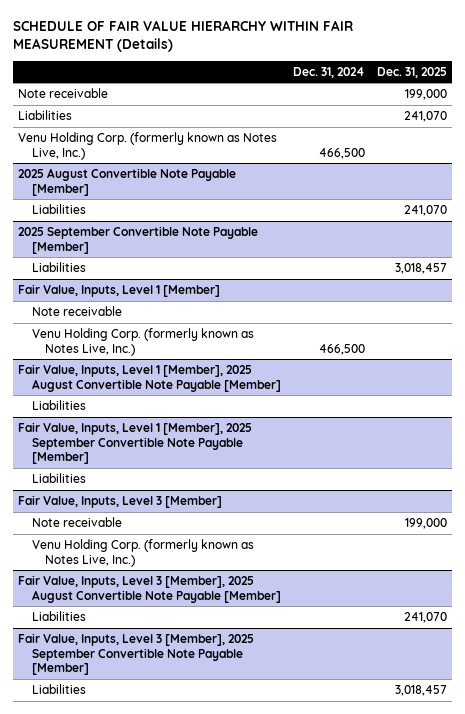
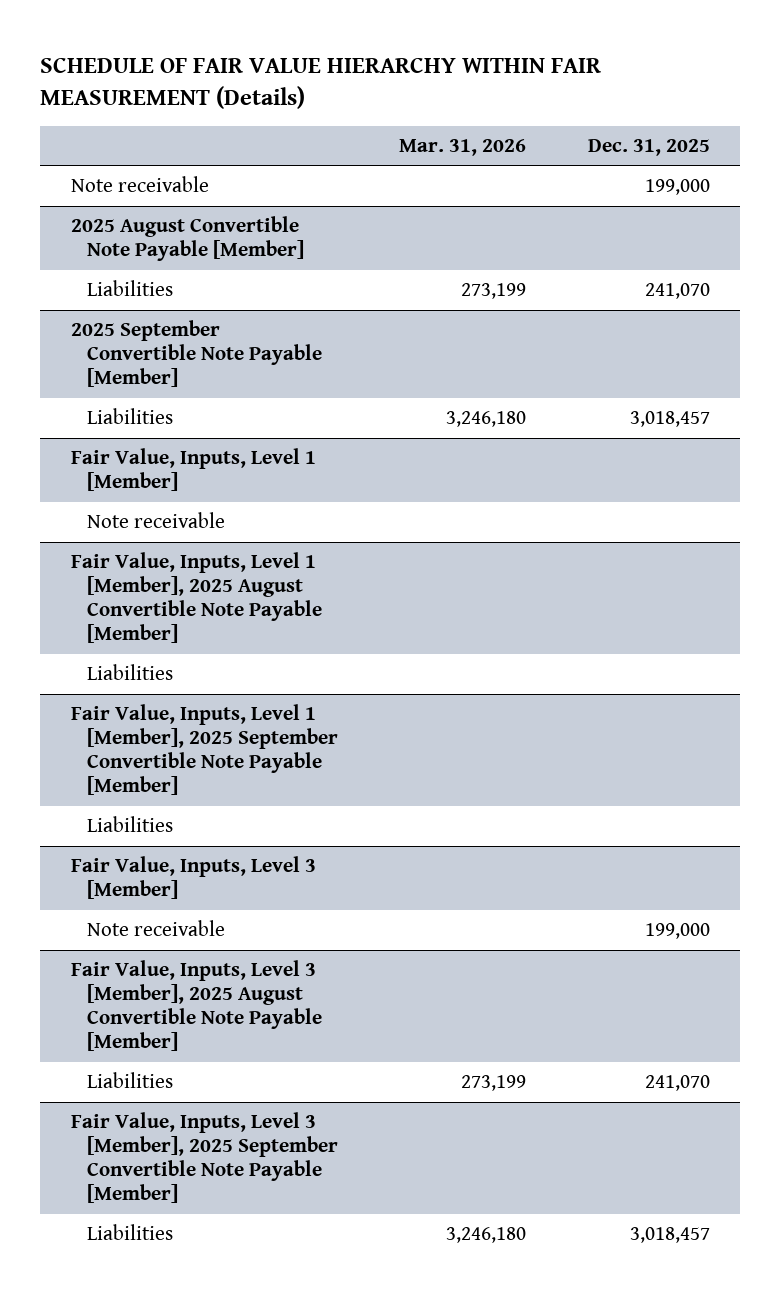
[292,66,365,78] Dec. 31, 2024 -> none
none -> [399,139,527,157] Mar. 31, 2026
[18,110,73,121] Liabilities -> none
[18,132,278,160] Venu Holding Corp. (formerly known as Notes Live, Inc.) -> none
[31,328,254,356] Venu Holding Corp. (formerly known as Notes Live, Inc.) -> none
[31,539,254,567] Venu Holding Corp. (formerly known as Notes Live, Inc.) -> none

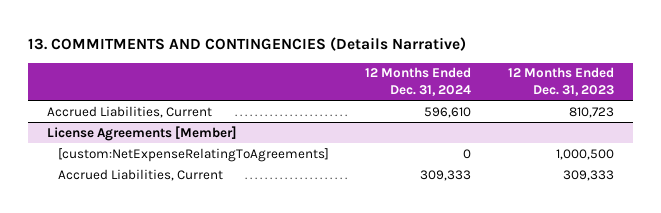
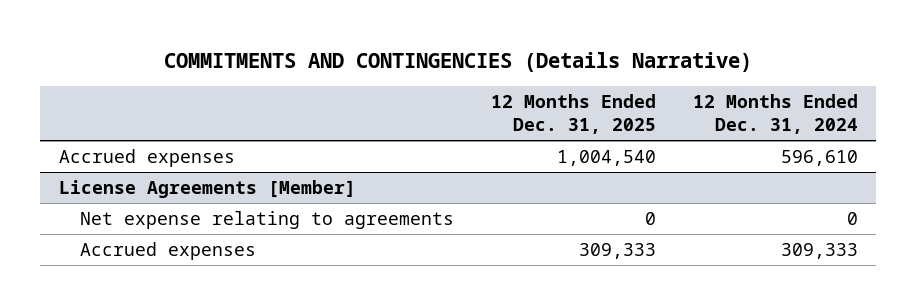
[28,37,467,52] 13. COMMITMENTS AND CONTINGENCIES (Details Narrative) -> [164,51,753,72] COMMITMENTS AND CONTINGENCIES (Details Narrative)
[508,67,615,97] 12 Months Ended Dec. 31, 2023 -> none
none -> [490,93,656,134] 12 Months Ended Dec. 31, 2025
[46,105,212,118] Accrued Liabilities, Current -> [58,149,235,168] Accrued expenses
[57,147,329,162] [custom:NetExpenseRelatingToAgreements] -> [80,211,455,230] Net expense relating to agreements
[57,168,223,181] Accrued Liabilities, Current -> [80,242,257,261] Accrued expenses

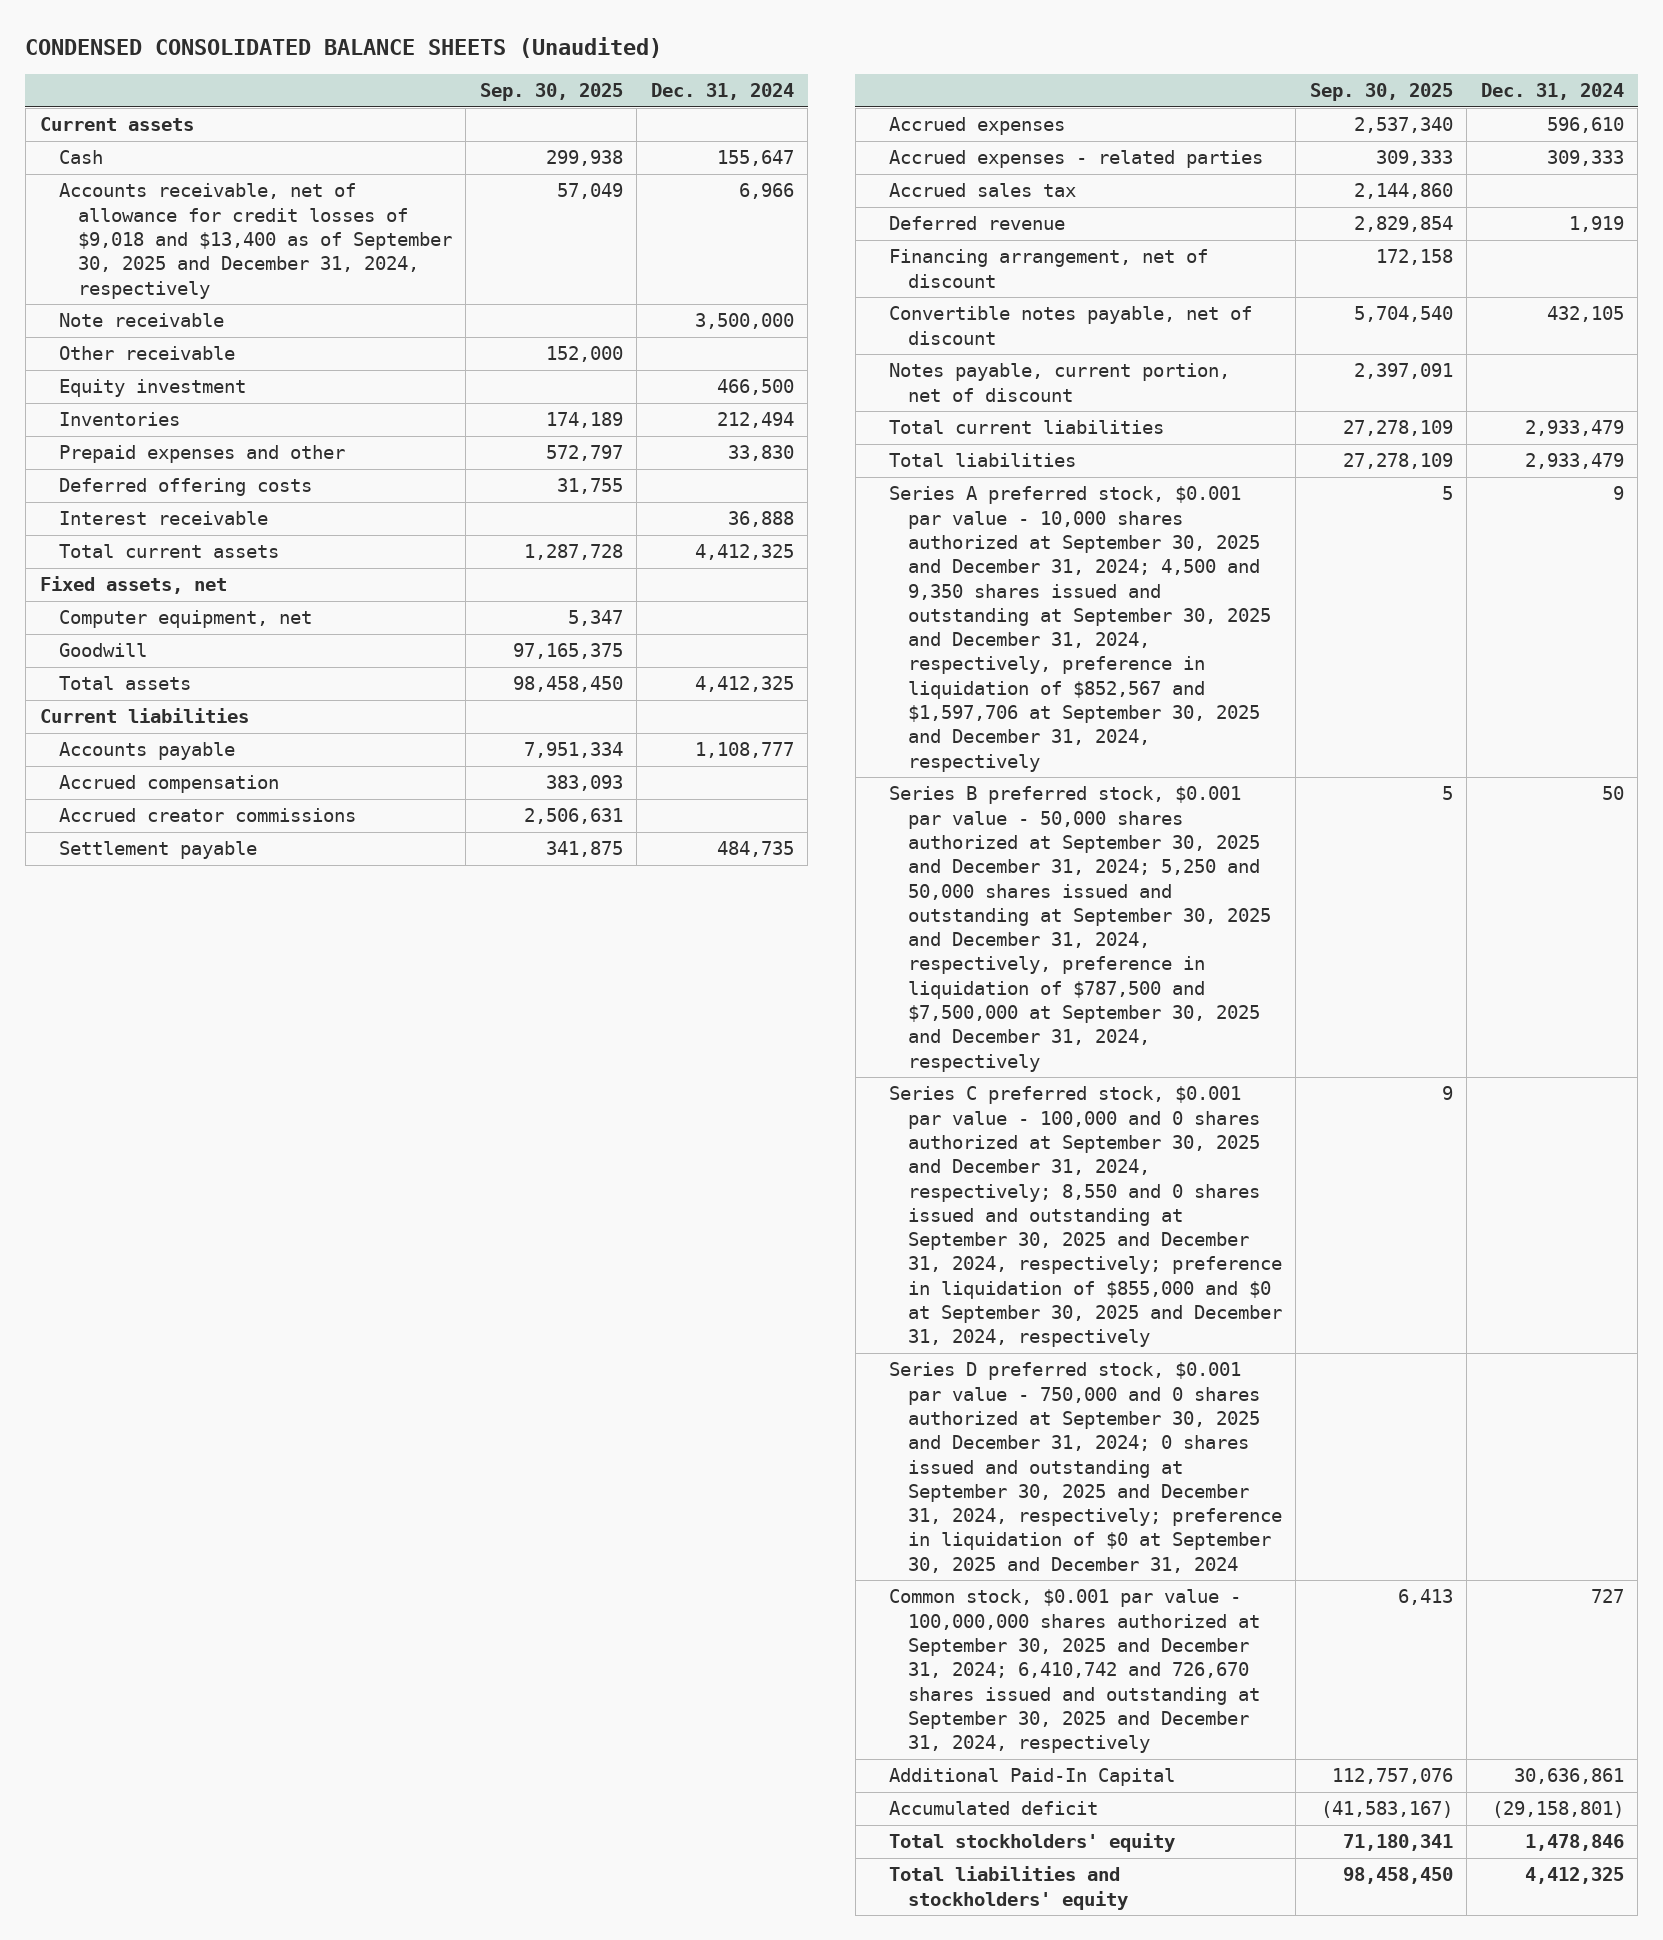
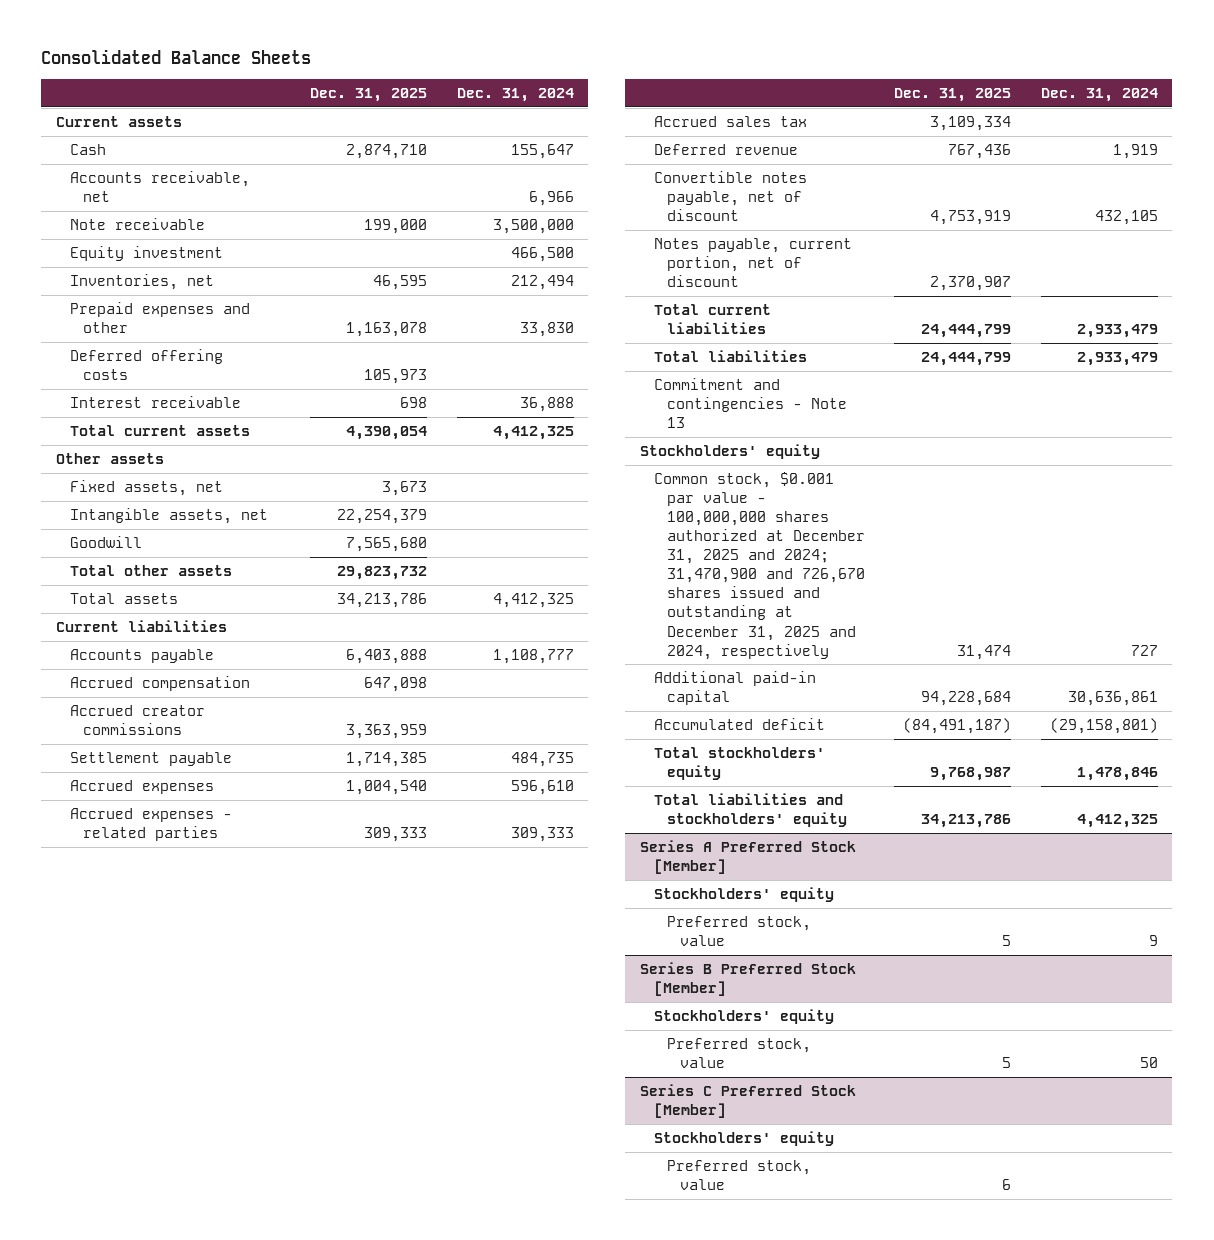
[25,36,663,58] CONDENSED CONSOLIDATED BALANCE SHEETS (Unaudited) -> [41,49,312,65] Consolidated Balance Sheets
[479,83,623,102] Sep. 30, 2025 -> none
none -> [310,88,428,103] Dec. 31, 2025
[58,183,452,299] Accounts receivable, net of allowance for credit losses of $9,018 and $13,400 as of September 30, 2025 and December 31, 2024, respectively -> [69,170,250,203] Accounts receivable, net
[58,346,235,361] Other receivable -> none
[58,412,180,427] Inventories -> [69,273,214,290] Inventories, net
none -> [56,452,165,464] Other assets
[58,610,312,629] Computer equipment, net -> none
none -> [69,507,268,524] Intangible assets, net
none -> [69,564,232,576] Total other assets
[888,249,1208,288] Financing arrangement, net of discount -> none
[888,486,1271,772] Series A preferred stock, $0.001 par value - 10,000 shares authorized at September 30, 2025 and December 31, 2024; 4,500 and 9,350 shares issued and outstanding at September 30, 2025 and December 31, 2024, respectively, preference in liquidation of $852,567 and $1,597,706 at September 30, 2025 and December 31, 2024, respectively -> none
[888,786,1271,1072] Series B preferred stock, $0.001 par value - 50,000 shares authorized at September 30, 2025 and December 31, 2024; 5,250 and 50,000 shares issued and outstanding at September 30, 2025 and December 31, 2024, respectively, preference in liquidation of $787,500 and $7,500,000 at September 30, 2025 and December 31, 2024, respectively -> none
[888,1086,1282,1348] Series C preferred stock, $0.001 par value - 100,000 and 0 shares authorized at September 30, 2025 and December 31, 2024, respectively; 8,550 and 0 shares issued and outstanding at September 30, 2025 and December 31, 2024, respectively; preference in liquidation of $855,000 and $0 at September 30, 2025 and December 31, 2024, respectively -> none
[888,1362,1282,1573] Series D preferred stock, $0.001 par value - 750,000 and 0 shares authorized at September 30, 2025 and December 31, 2024; 0 shares issued and outstanding at September 30, 2025 and December 31, 2024, respectively; preference in liquidation of $0 at September 30, 2025 and December 31, 2024 -> none
none -> [653,377,847,429] Commitment and contingencies - Note 13
none -> [640,443,821,459] Stockholders' equity
[888,1589,1260,1754] Common stock, $0.001 par value - 100,000,000 shares authorized at September 30, 2025 and December 31, 2024; 6,410,742 and 726,670 shares issued and outstanding at September 30, 2025 and December 31, 2024, respectively -> [653,471,865,660] Common stock, $0.001 par value - 100,000,000 shares authorized at December 31, 2025 and 2024; 31,470,900 and 726,670 shares issued and outstanding at December 31, 2025 and 2024, respectively
[888,1768,1175,1787] Additional Paid-In Capital -> [653,670,816,706] Additional paid-in capital
none -> [640,839,857,875] Series A Preferred Stock [Member]
none -> [653,886,834,902] Stockholders' equity
none -> [666,915,811,947] Preferred stock, value
none -> [640,961,857,997] Series B Preferred Stock [Member]
none -> [653,1008,834,1024] Stockholders' equity
none -> [666,1037,811,1069] Preferred stock, value
none -> [640,1083,857,1119] Series C Preferred Stock [Member]
none -> [653,1130,834,1146] Stockholders' equity
none -> [666,1159,811,1191] Preferred stock, value

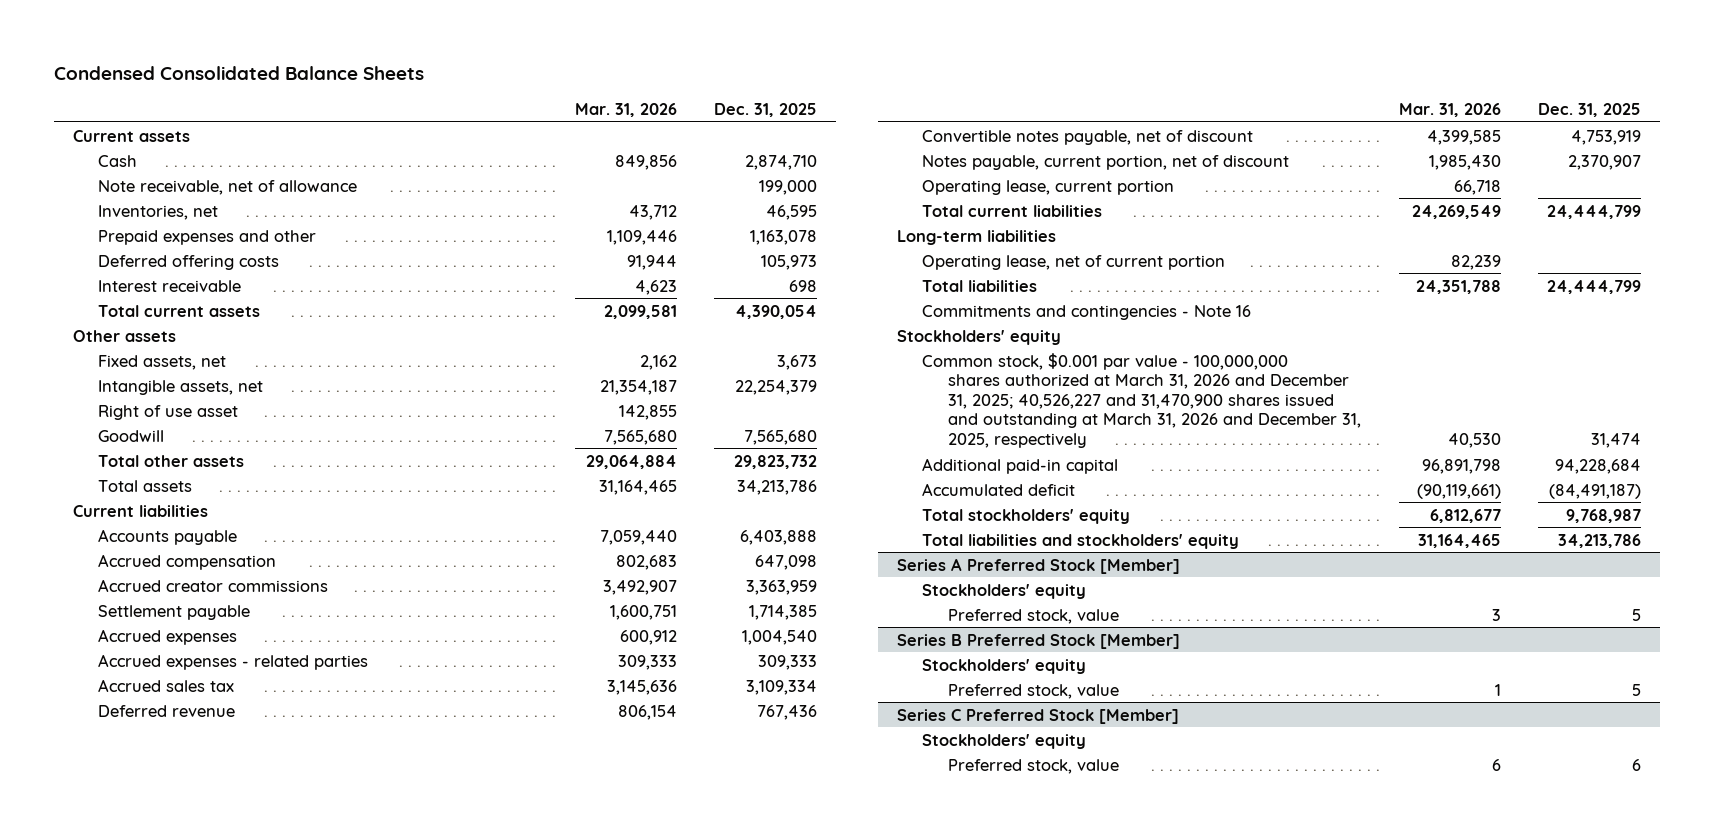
[41,49,312,65] Consolidated Balance Sheets -> [53,65,424,80] Condensed Consolidated Balance Sheets
[456,88,574,103] Dec. 31, 2024 -> none
none -> [574,102,677,117] Mar. 31, 2026
[69,170,250,203] Accounts receivable, net -> none
[69,245,223,261] Equity investment -> none
[69,217,205,230] Note receivable -> [98,179,358,195] Note receivable, net of allowance
none -> [98,404,239,420] Right of use asset
none -> [922,179,1175,195] Operating lease, current portion
none -> [896,229,1056,245] Long-term liabilities
none -> [922,254,1226,270] Operating lease, net of current portion
[653,377,847,429] Commitment and contingencies - Note 13 -> [922,304,1252,320] Commitments and contingencies - Note 16
[653,471,865,660] Common stock, $0.001 par value - 100,000,000 shares authorized at December 31, 2025 and 2024; 31,470,900 and 726,670 shares issued and outstanding at December 31, 2025 and 2024, respectively -> [922,352,1361,448] Common stock, $0.001 par value - 100,000,000 shares authorized at March 31, 2026 and December 31, 2025; 40,526,227 and 31,470,900 shares issued and outstanding at March 31, 2026 and December 31, 2025, respectively

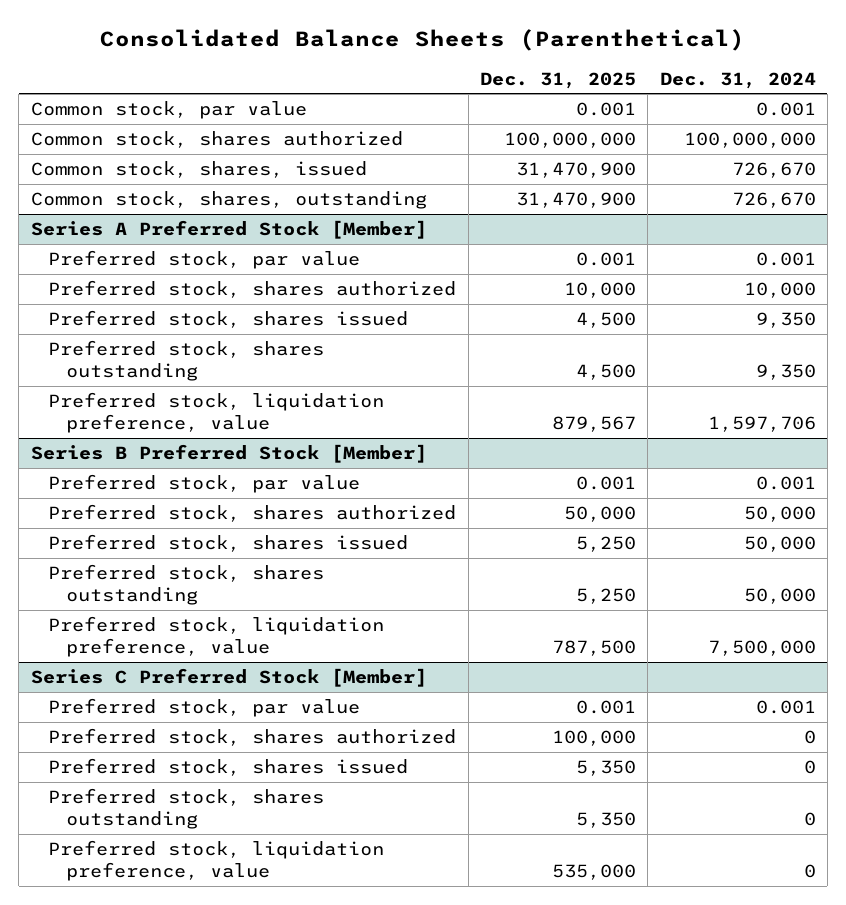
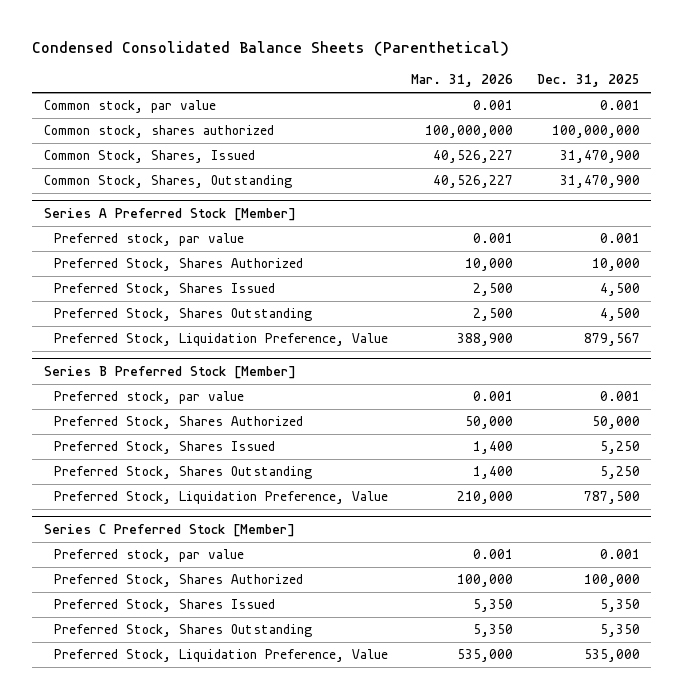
[100,29,746,52] Consolidated Balance Sheets (Parenthetical) -> [32,41,510,57] Condensed Consolidated Balance Sheets (Parenthetical)
[659,71,816,89] Dec. 31, 2024 -> none
none -> [411,74,514,88] Mar. 31, 2026
[30,160,367,178] Common stock, shares, issued -> [43,150,255,164] Common Stock, Shares, Issued
[30,190,427,209] Common stock, shares, outstanding -> [43,175,292,189] Common Stock, Shares, Outstanding
[48,279,457,298] Preferred stock, shares authorized -> [53,258,303,272] Preferred Stock, Shares Authorized
[48,309,409,328] Preferred stock, shares issued -> [53,283,275,297] Preferred Stock, Shares Issued
[48,339,325,381] Preferred stock, shares outstanding -> [53,308,312,322] Preferred Stock, Shares Outstanding
[48,391,385,433] Preferred stock, liquidation preference, value -> [53,333,388,347] Preferred Stock, Liquidation Preference, Value
[48,503,457,522] Preferred stock, shares authorized -> [53,416,303,430] Preferred Stock, Shares Authorized
[48,533,409,552] Preferred stock, shares issued -> [53,441,275,455] Preferred Stock, Shares Issued
[48,563,325,605] Preferred stock, shares outstanding -> [53,466,312,480] Preferred Stock, Shares Outstanding
[48,615,385,657] Preferred stock, liquidation preference, value -> [53,491,388,505] Preferred Stock, Liquidation Preference, Value
[48,727,457,746] Preferred stock, shares authorized -> [53,574,303,588] Preferred Stock, Shares Authorized
[48,757,409,776] Preferred stock, shares issued -> [53,599,275,613] Preferred Stock, Shares Issued
[48,787,325,829] Preferred stock, shares outstanding -> [53,624,312,638] Preferred Stock, Shares Outstanding
[48,839,385,881] Preferred stock, liquidation preference, value -> [53,649,388,663] Preferred Stock, Liquidation Preference, Value

